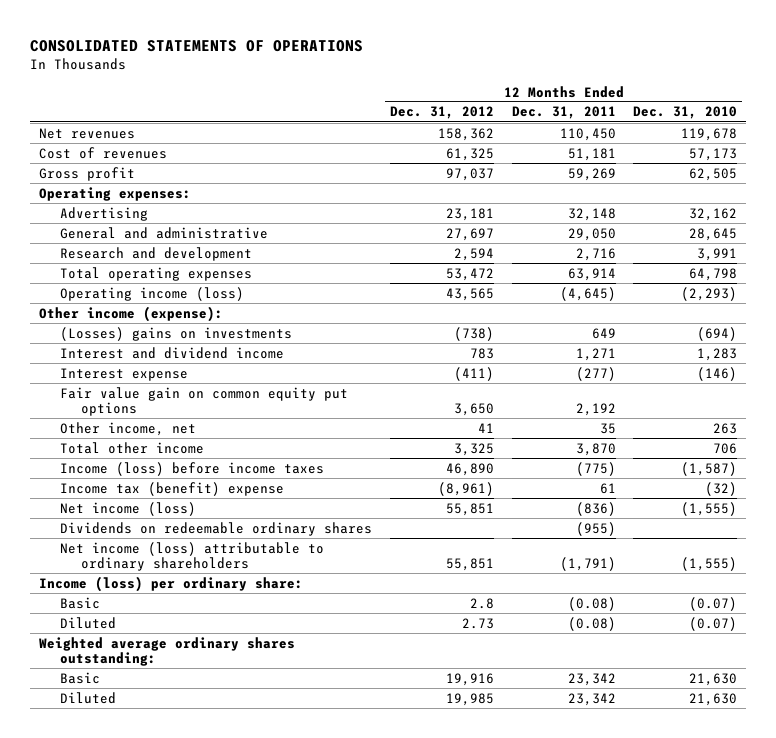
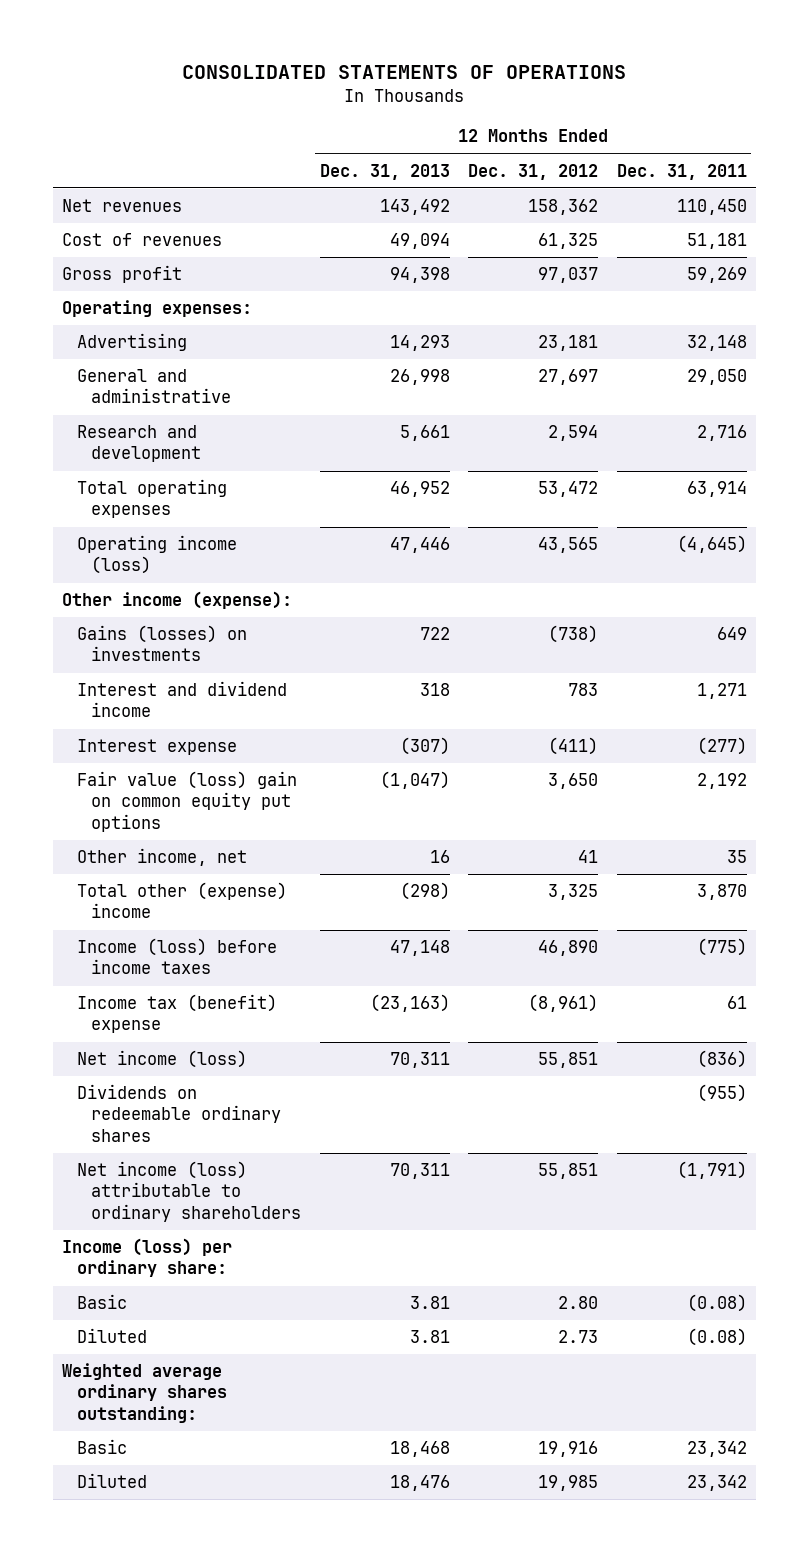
[633,106,738,120] Dec. 31, 2010 -> none
none -> [319,163,450,180] Dec. 31, 2013
[60,326,293,341] (Losses) gains on investments -> [76,625,247,662] Gains (losses) on investments
[60,386,349,417] Fair value gain on common equity put options -> [76,771,297,832] Fair value (loss) gain on common equity put options
[60,441,205,454] Total other income -> [76,882,287,919] Total other (expense) income
[469,597,494,609] 2.8 -> [558,1296,599,1310] 2.80

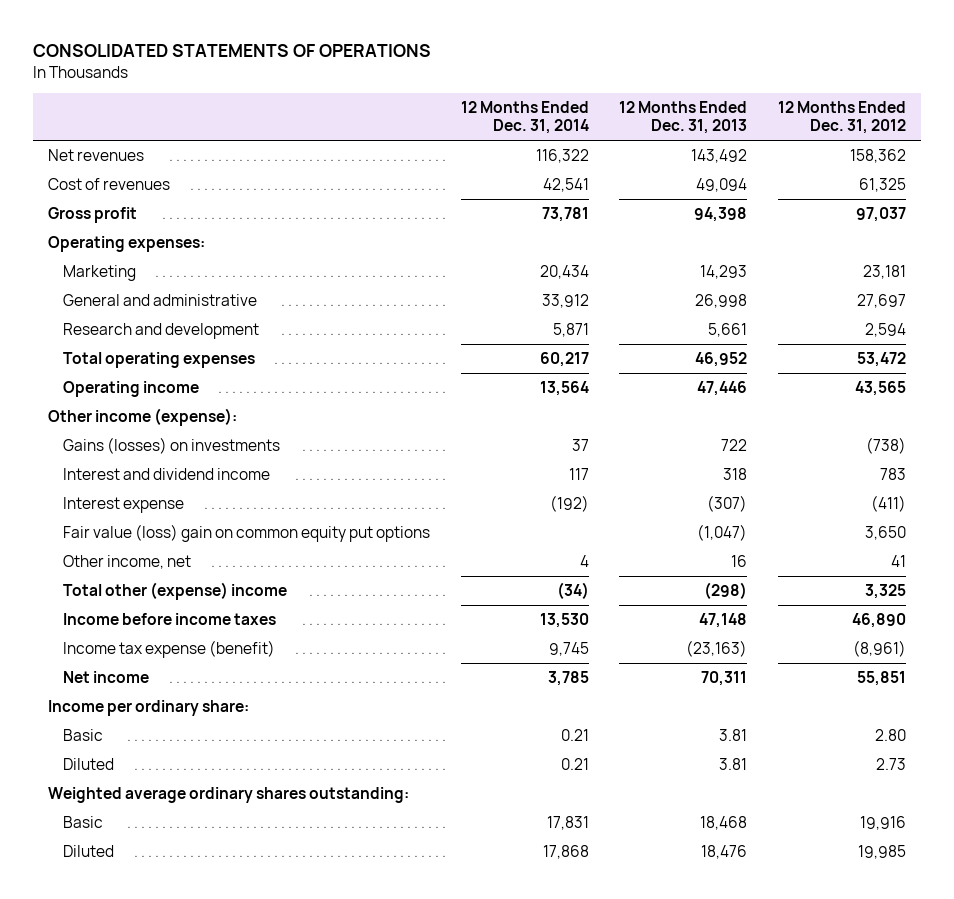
[616,163,747,180] Dec. 31, 2011 -> none
none -> [460,101,589,135] 12 Months Ended Dec. 31, 2014
[76,333,187,352] Advertising -> [63,265,137,282] Marketing
[76,535,237,575] Operating income (loss) -> [63,381,200,398] Operating income
[76,1084,282,1142] Dividends on redeemable ordinary shares -> none
[76,1161,302,1222] Net income (loss) attributable to ordinary shareholders -> none
[76,938,277,975] Income (loss) before income taxes -> [63,613,277,626] Income before income taxes
[76,994,277,1034] Income tax (benefit) expense -> [63,640,276,659] Income tax expense (benefit)
[76,1050,247,1069] Net income (loss) -> [63,671,150,684] Net income
[62,1238,233,1278] Income (loss) per ordinary share: -> [48,700,250,717] Income per ordinary share:

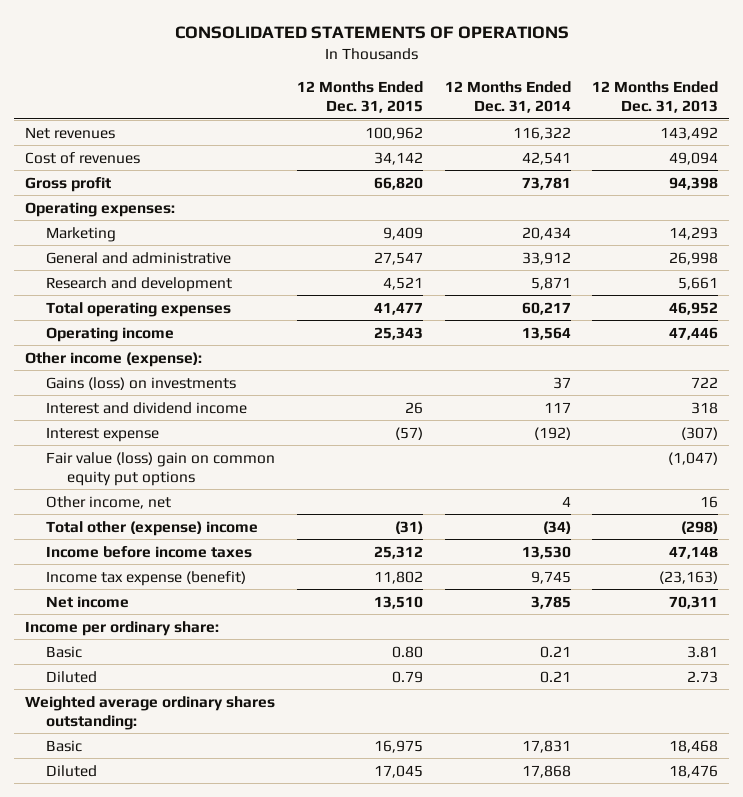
[777,101,906,135] 12 Months Ended Dec. 31, 2012 -> none
none -> [296,80,423,113] 12 Months Ended Dec. 31, 2015
[63,437,281,455] Gains (losses) on investments -> [46,376,237,390] Gains (loss) on investments
[719,758,748,771] 3.81 -> [687,670,719,683] 2.73

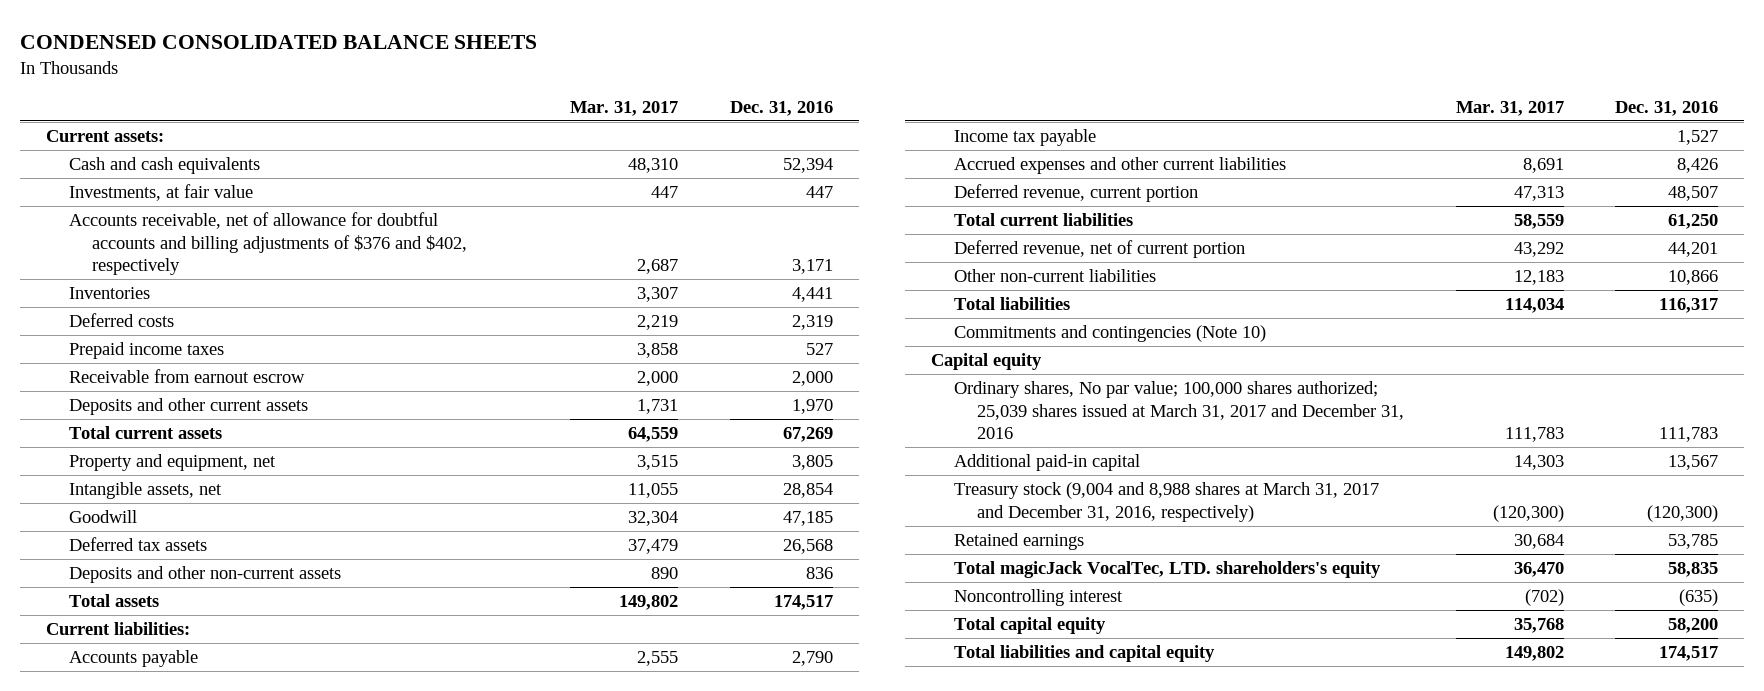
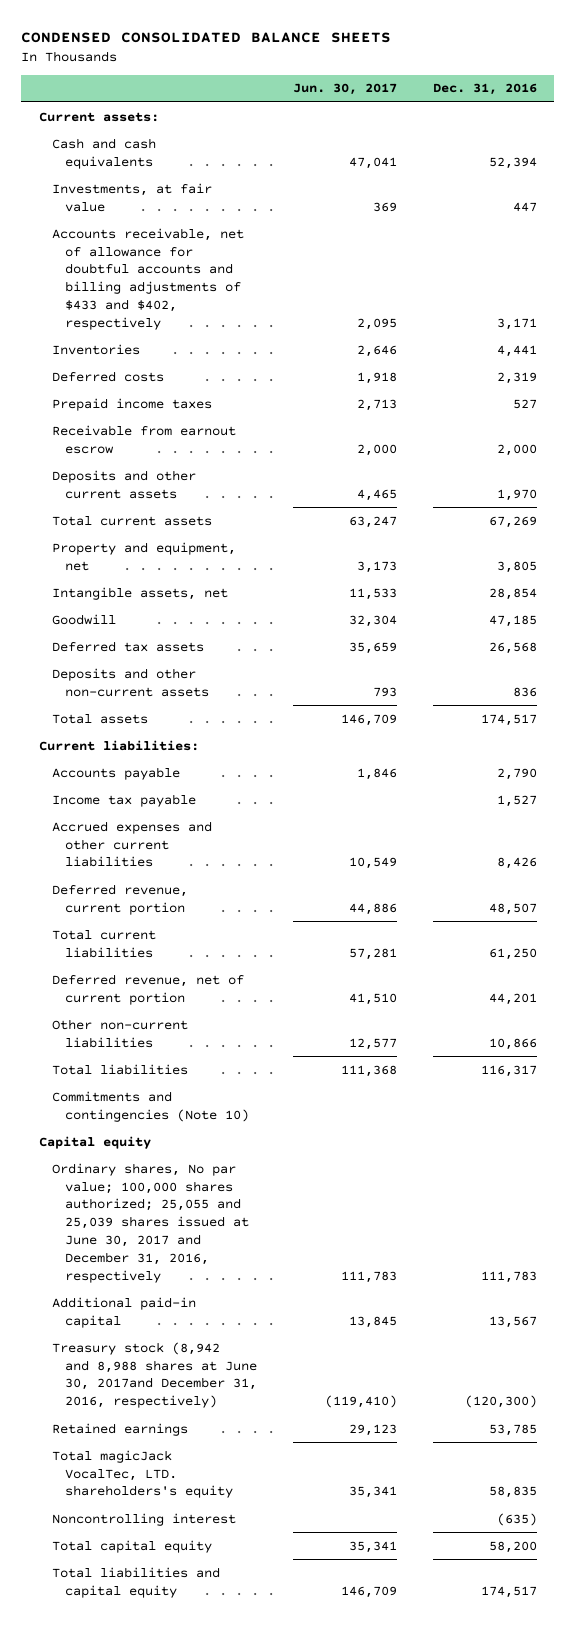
[570,100,679,116] Mar. 31, 2017 -> none
none -> [292,83,397,96] Jun. 30, 2017
[68,212,467,276] Accounts receivable, net of allowance for doubtful accounts and billing adjustments of $376 and $402, respectively -> [51,227,244,330] Accounts receivable, net of allowance for doubtful accounts and billing adjustments of $433 and $402, respectively
[954,381,1405,440] Ordinary shares, No par value; 100,000 shares authorized; 25,039 shares issued at March 31, 2017 and December 31, 2016 -> [51,1162,249,1283] Ordinary shares, No par value; 100,000 shares authorized; 25,055 and 25,039 shares issued at June 30, 2017 and December 31, 2016, respectively
[954,482,1380,522] Treasury stock (9,004 and 8,988 shares at March 31, 2017 and December 31, 2016, respectively) -> [51,1341,257,1409] Treasury stock (8,942 and 8,988 shares at June 30, 2017and December 31, 2016, respectively)

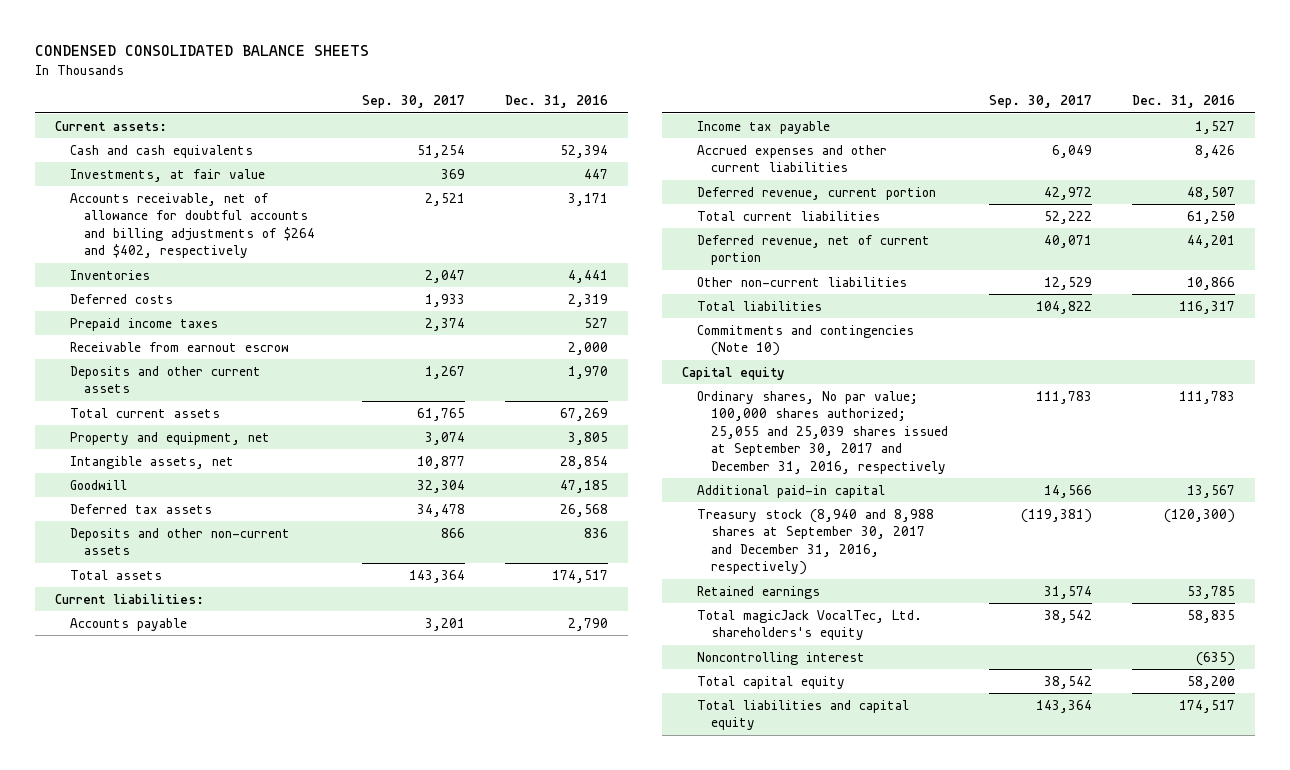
[292,83,397,96] Jun. 30, 2017 -> none
none -> [361,95,465,109] Sep. 30, 2017
[51,227,244,330] Accounts receivable, net of allowance for doubtful accounts and billing adjustments of $433 and $402, respectively -> [69,192,316,259] Accounts receivable, net of allowance for doubtful accounts and billing adjustments of $264 and $402, respectively
[51,1162,249,1283] Ordinary shares, No par value; 100,000 shares authorized; 25,055 and 25,039 shares issued at June 30, 2017 and December 31, 2016, respectively -> [696,390,949,474] Ordinary shares, No par value; 100,000 shares authorized; 25,055 and 25,039 shares issued at September 30, 2017 and December 31, 2016, respectively
[51,1341,257,1409] Treasury stock (8,942 and 8,988 shares at June 30, 2017and December 31, 2016, respectively) -> [696,508,934,576] Treasury stock (8,940 and 8,988 shares at September 30, 2017 and December 31, 2016, respectively)
[51,1449,233,1499] Total magicJack VocalTec, LTD. shareholders's equity -> [696,609,922,641] Total magicJack VocalTec, Ltd. shareholders's equity

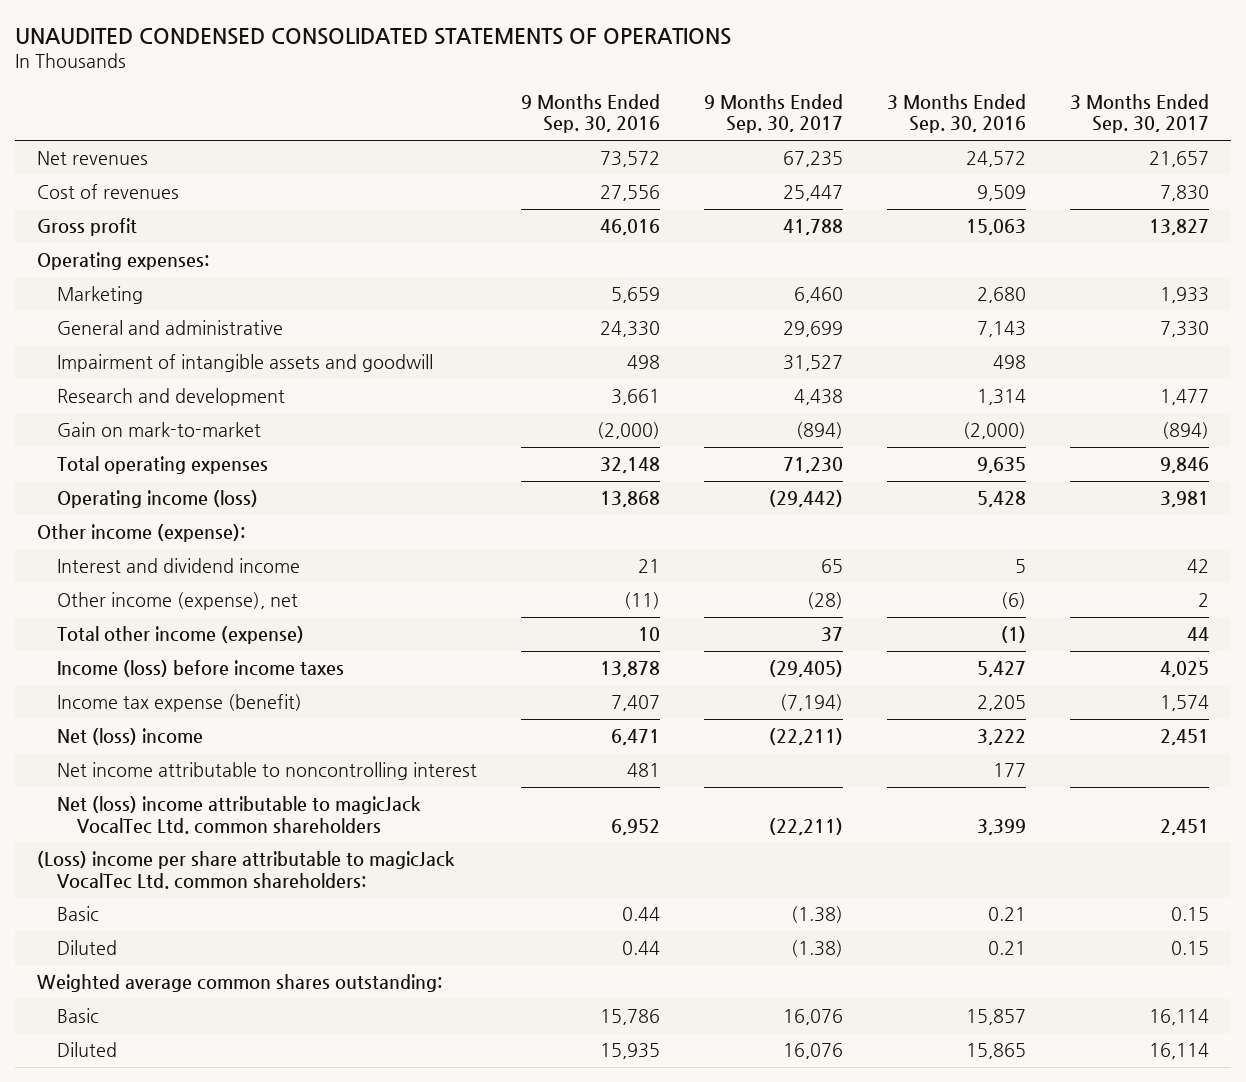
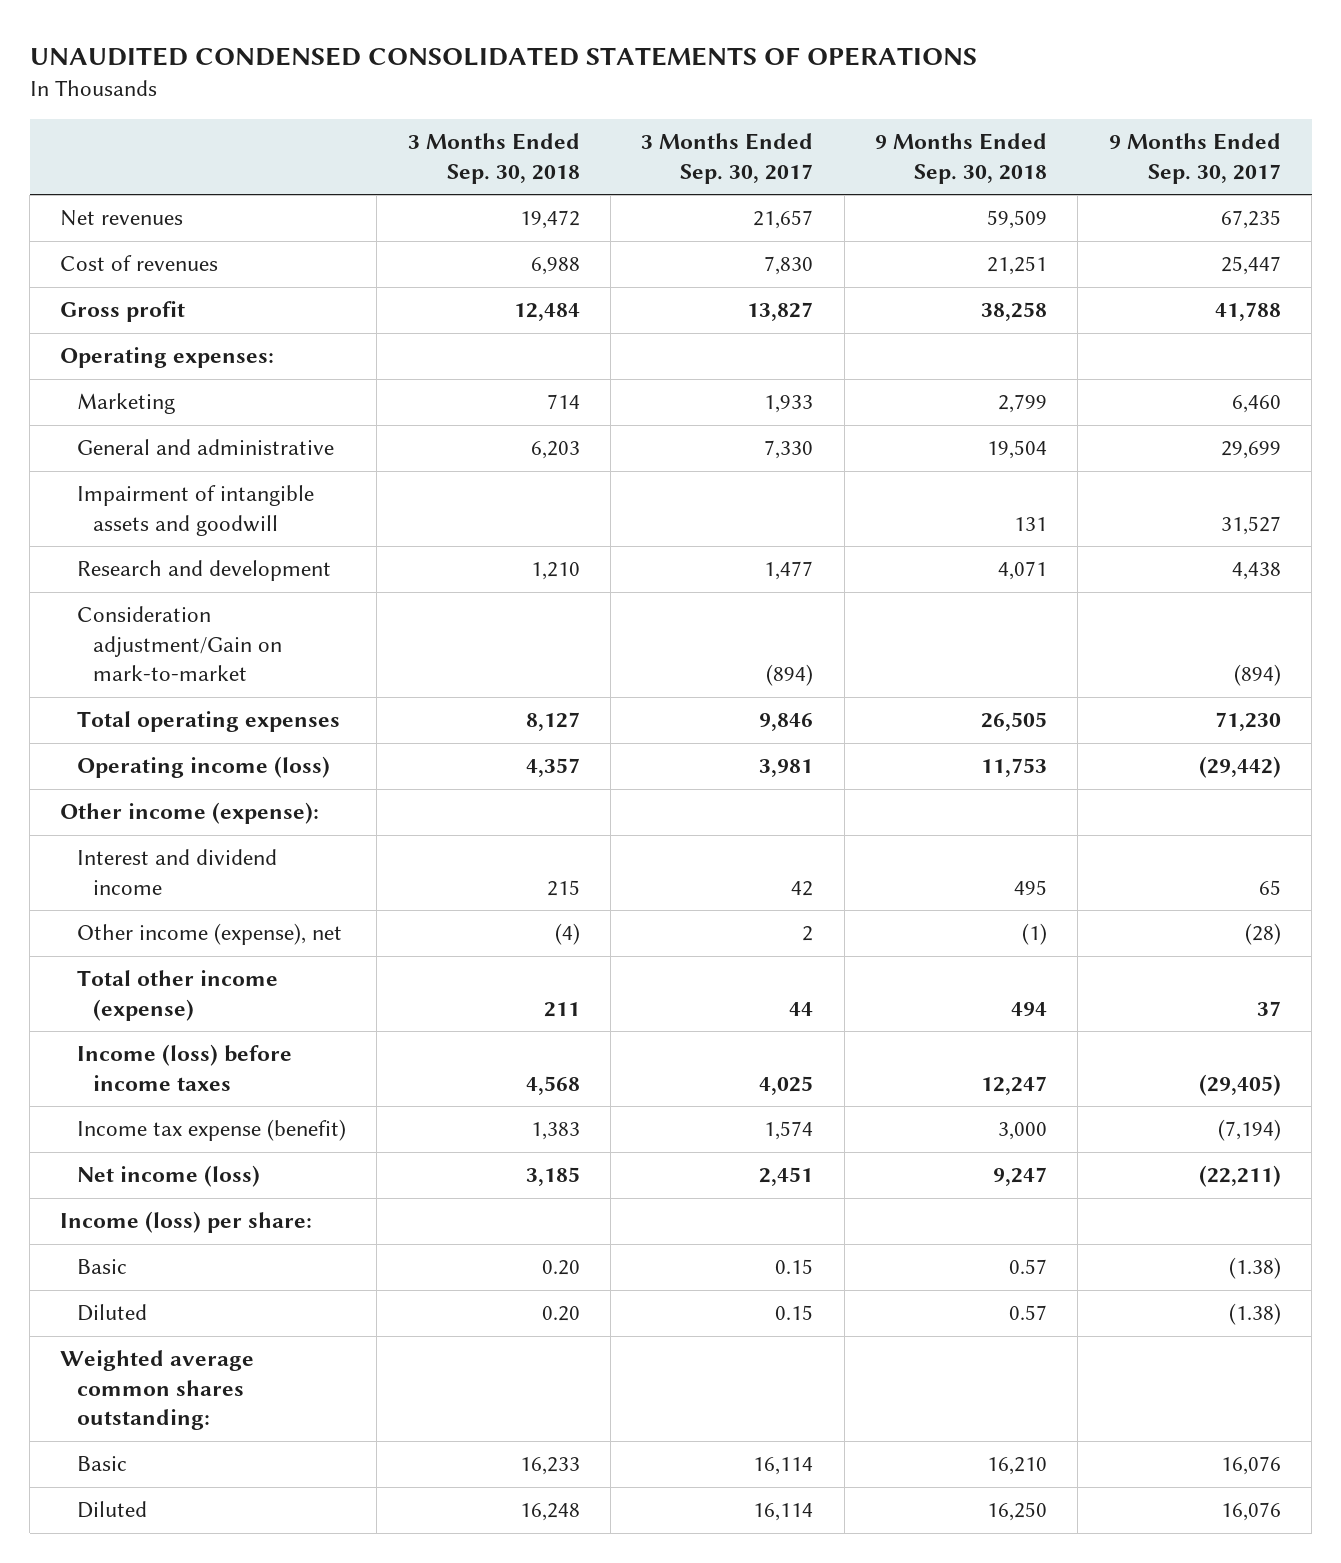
[521,94,661,134] 9 Months Ended Sep. 30, 2016 -> none
[887,94,1027,134] 3 Months Ended Sep. 30, 2016 -> none
none -> [407,133,580,184] 3 Months Ended Sep. 30, 2018
none -> [874,133,1047,184] 9 Months Ended Sep. 30, 2018
[57,422,262,438] Gain on mark-to-market -> [76,606,283,682] Consideration adjustment/Gain on mark-to-market
[57,762,478,781] Net income attributable to noncontrolling interest -> none
[57,796,422,834] Net (loss) income attributable to magicJack VocalTec Ltd. common shareholders -> none
[57,728,204,746] Net (loss) income -> [76,1165,260,1188] Net income (loss)
[37,851,456,889] (Loss) income per share attributable to magicJack VocalTec Ltd. common shareholders: -> [60,1211,313,1234] Income (loss) per share:

